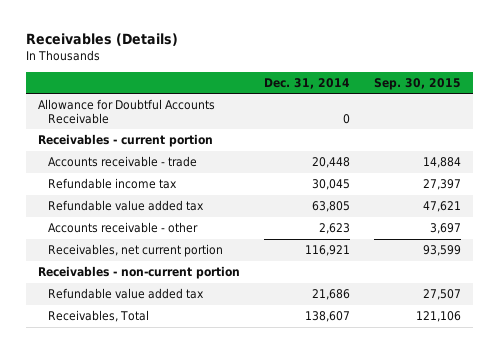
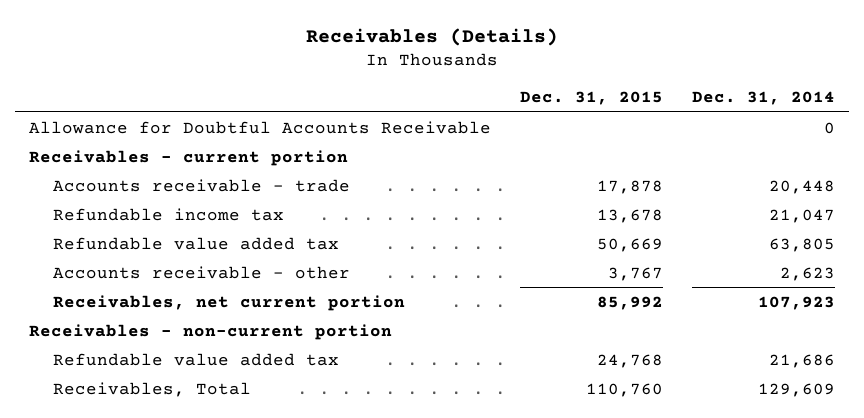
[373,77,461,90] Sep. 30, 2015 -> none
none -> [519,91,663,106] Dec. 31, 2015
[311,179,350,191] 30,045 -> [768,208,835,223] 21,047
[304,245,350,257] 116,921 -> [757,295,835,310] 107,923
[304,311,350,323] 138,607 -> [757,382,835,397] 129,609

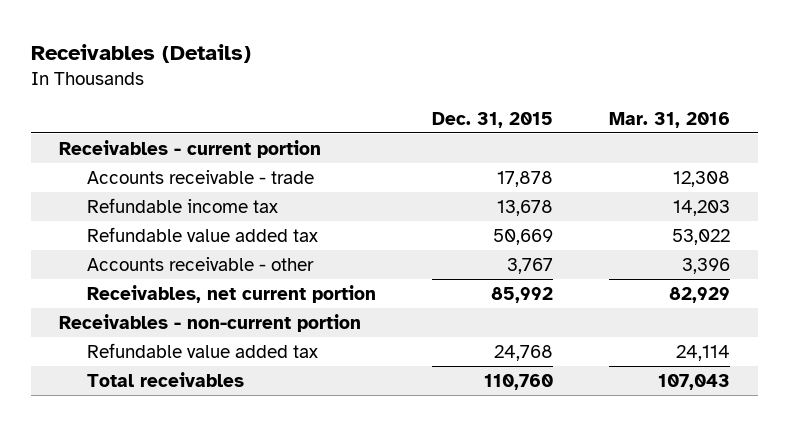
[691,91,835,106] Dec. 31, 2014 -> none
none -> [609,111,731,128] Mar. 31, 2016
[29,120,492,134] Allowance for Doubtful Accounts Receivable -> none
[53,381,252,397] Receivables, Total -> [86,371,244,387] Total receivables

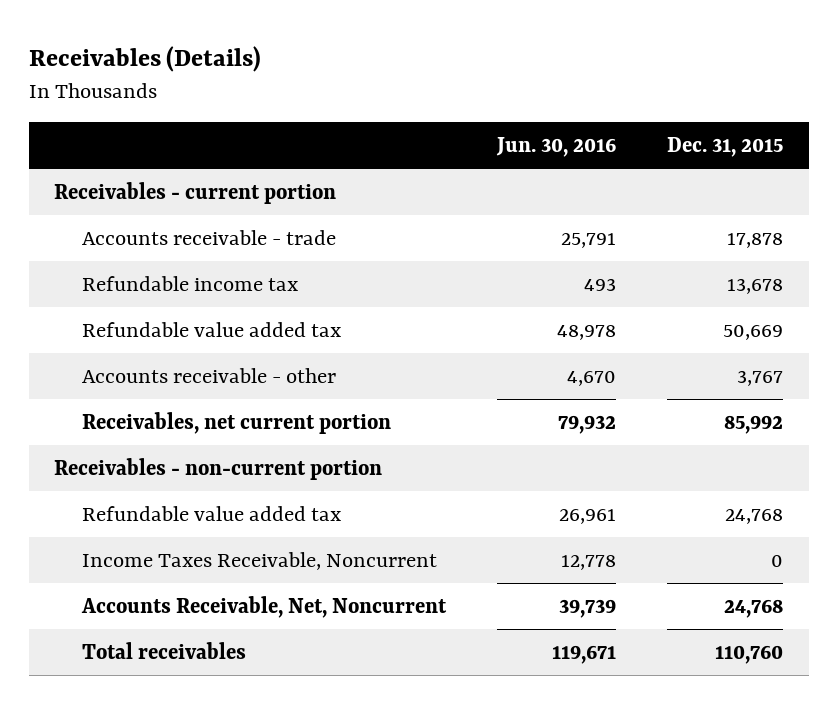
[609,111,731,128] Mar. 31, 2016 -> none
none -> [495,137,616,158] Jun. 30, 2016
none -> [81,551,437,570] Income Taxes Receivable, Noncurrent
none -> [80,595,447,618] Accounts Receivable, Net, Noncurrent

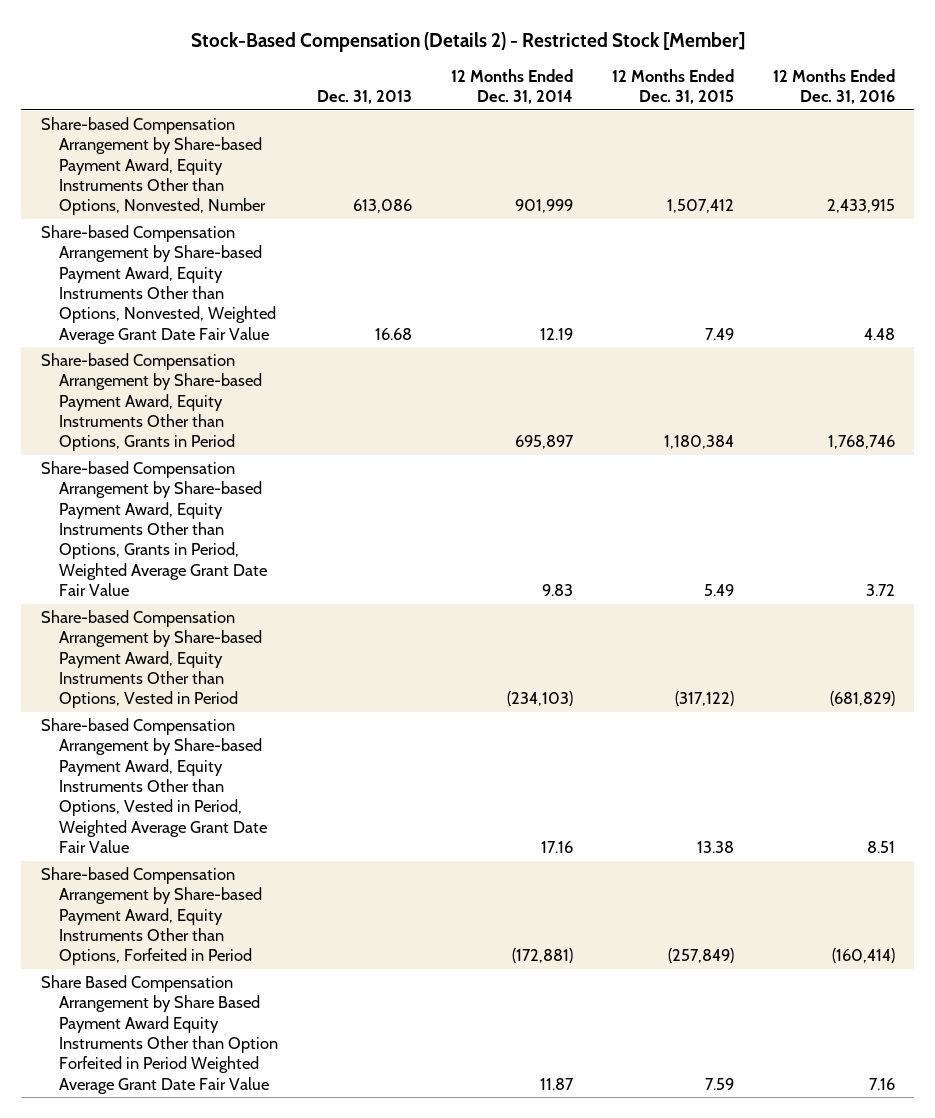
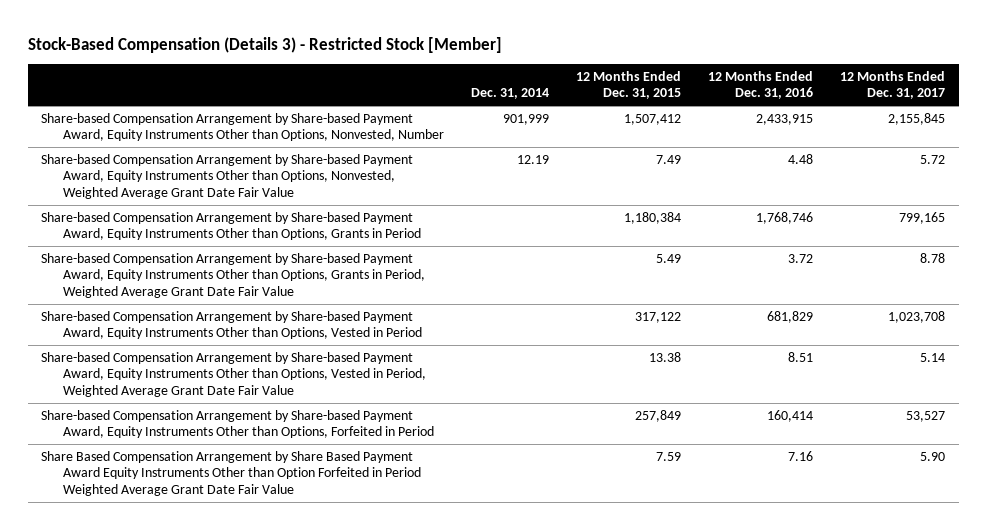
[190,31,745,52] Stock-Based Compensation (Details 2) - Restricted Stock [Member] -> [27,36,502,53] Stock-Based Compensation (Details 3) - Restricted Stock [Member]
[316,90,412,105] Dec. 31, 2013 -> none
[450,69,573,105] 12 Months Ended Dec. 31, 2014 -> none
none -> [470,88,549,100] Dec. 31, 2014
none -> [840,70,946,100] 12 Months Ended Dec. 31, 2017
[674,691,734,707] (317,122) -> [635,311,682,323] 317,122
[829,691,895,707] (681,829) -> [767,310,814,323] 681,829
[667,948,734,964] (257,849) -> [635,409,682,422] 257,849
[831,948,895,964] (160,414) -> [767,409,814,422] 160,414

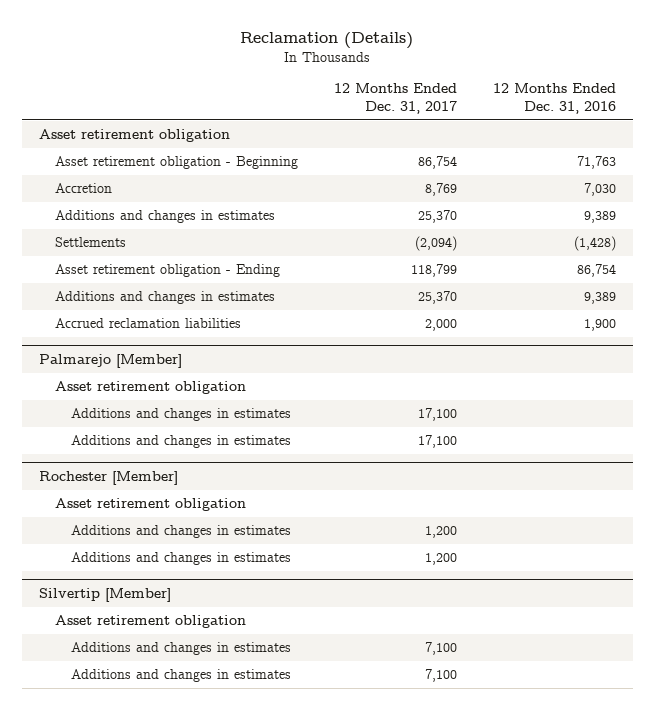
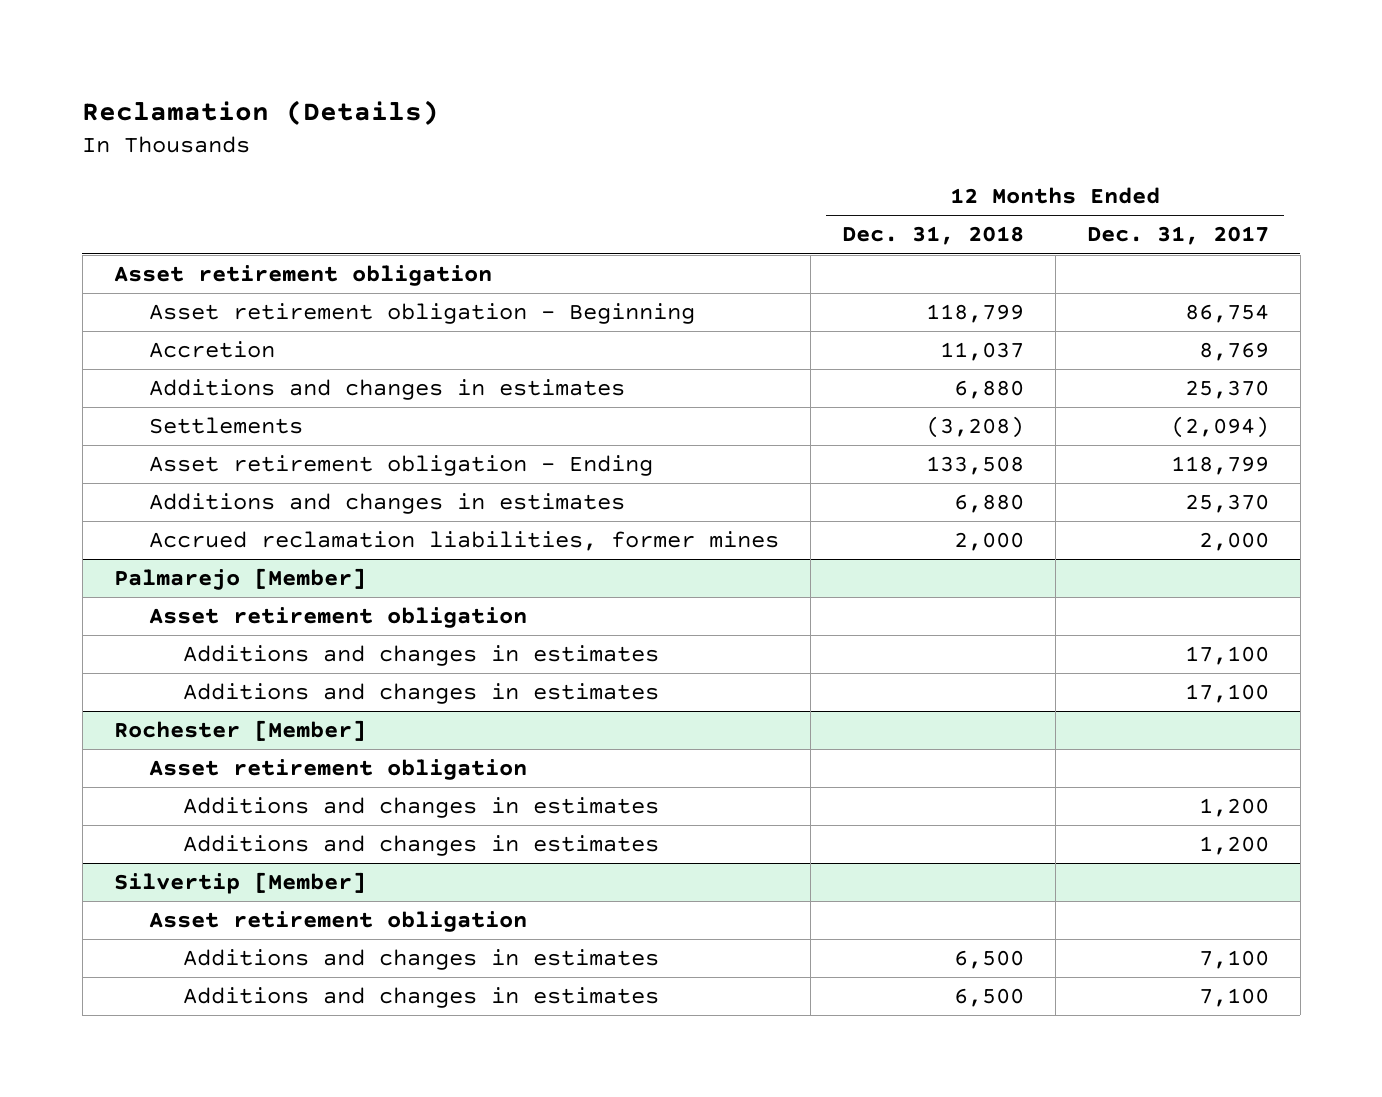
[492,83,616,114] 12 Months Ended Dec. 31, 2016 -> none
none -> [841,226,1024,246] Dec. 31, 2018
[55,318,242,329] Accrued reclamation liabilities -> [148,531,779,552] Accrued reclamation liabilities, former mines

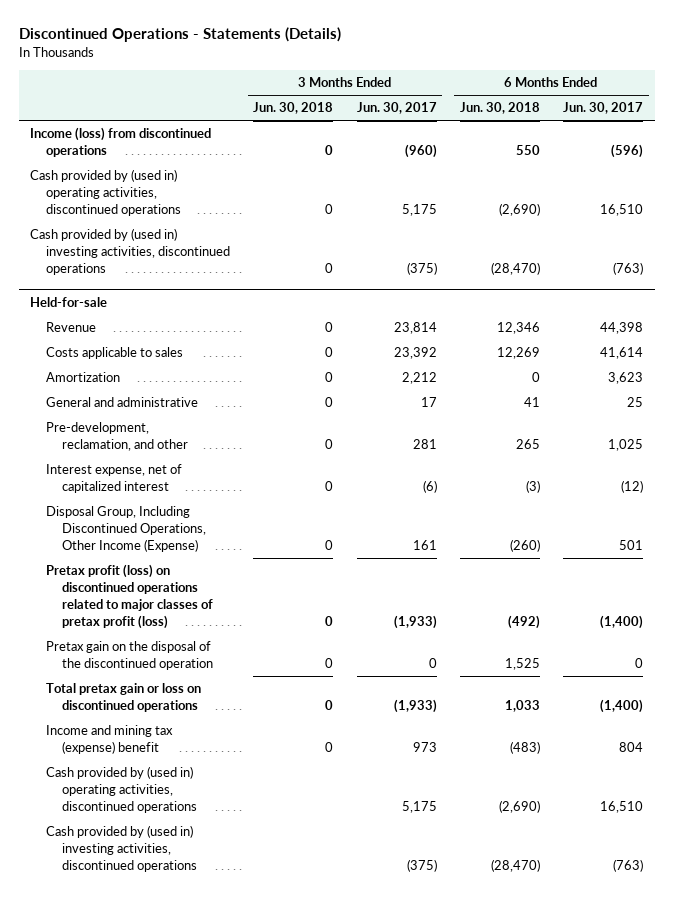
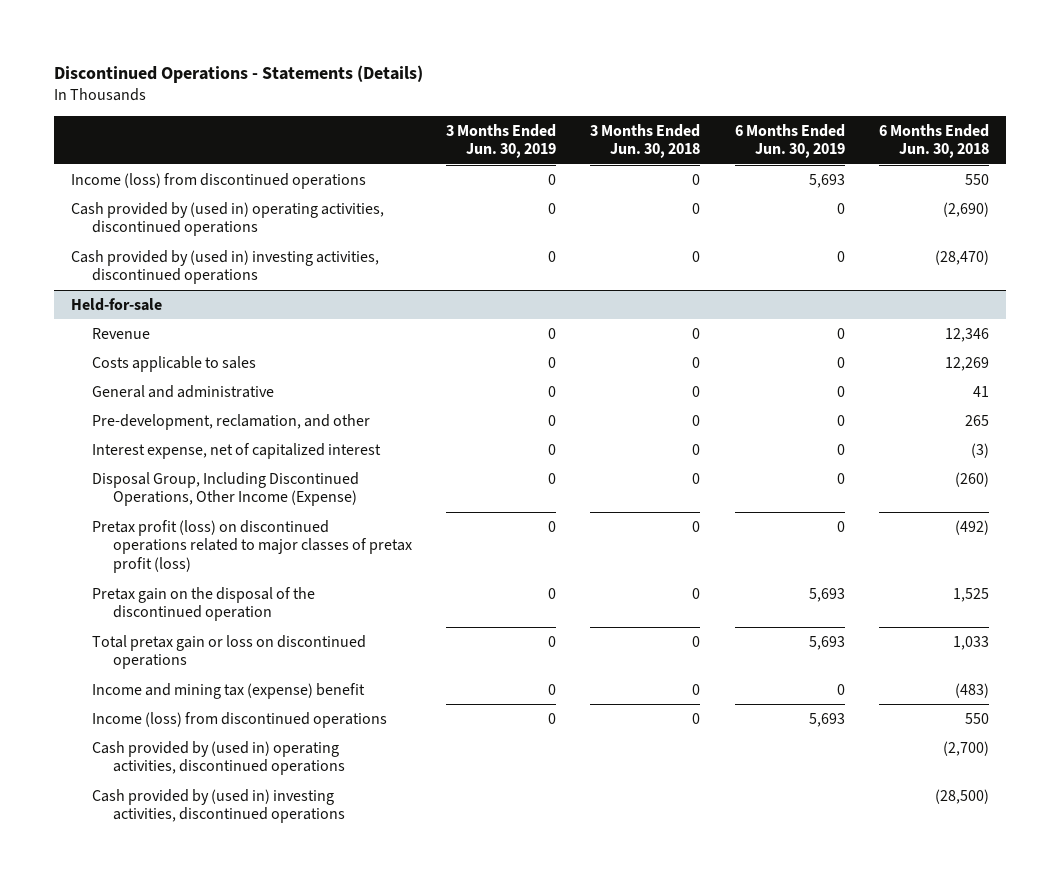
[356,102,437,115] Jun. 30, 2017 -> none
[563,102,644,115] Jun. 30, 2017 -> none
none -> [446,123,557,159] 3 Months Ended Jun. 30, 2019
none -> [734,123,845,159] 6 Months Ended Jun. 30, 2019
[46,372,121,383] Amortization -> none
none -> [92,711,388,728] Income (loss) from discontinued operations
[498,800,540,814] (2,690) -> [942,740,989,756] (2,700)
[490,859,540,873] (28,470) -> [934,788,989,804] (28,500)

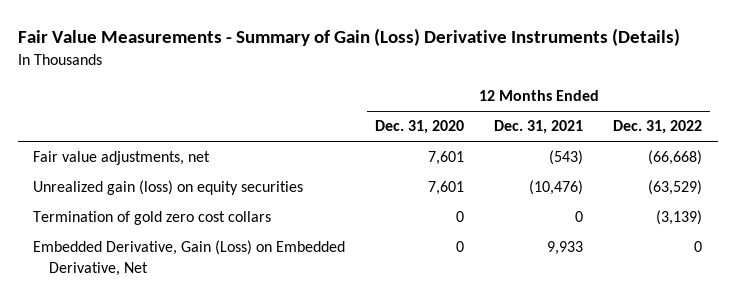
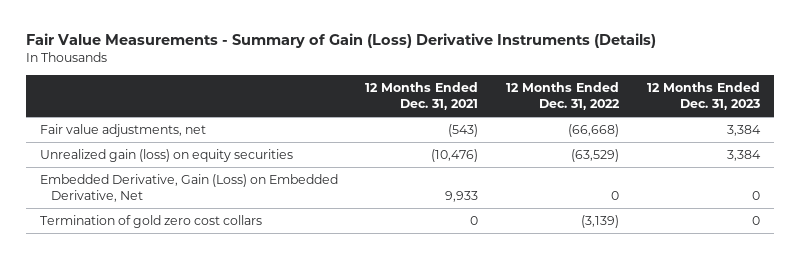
[374,120,464,135] Dec. 31, 2020 -> none
none -> [646,81,760,111] 12 Months Ended Dec. 31, 2023
[32,211,271,226] Termination of gold zero cost collars -> [39,214,262,228] Termination of gold zero cost collars

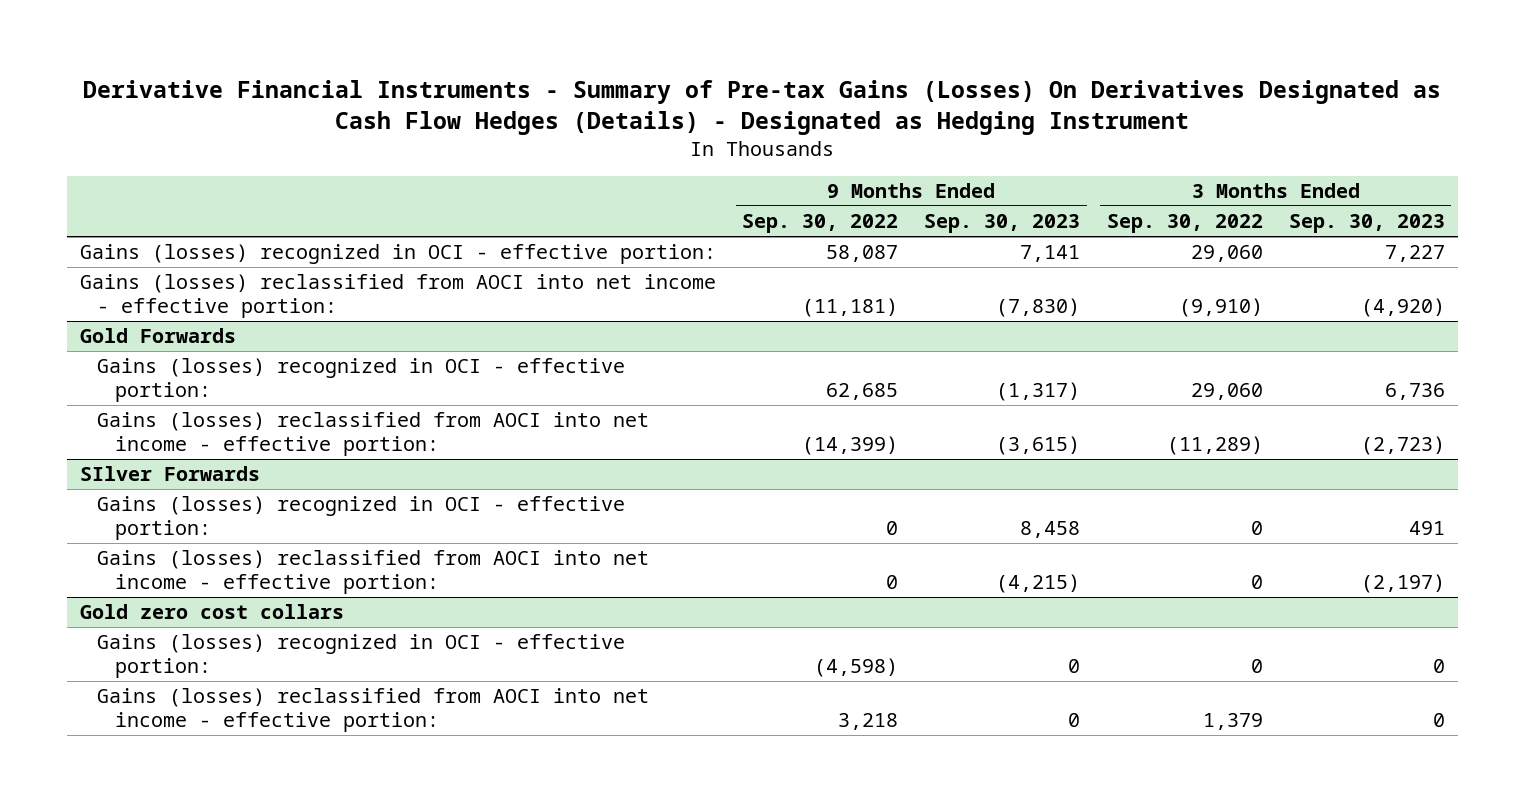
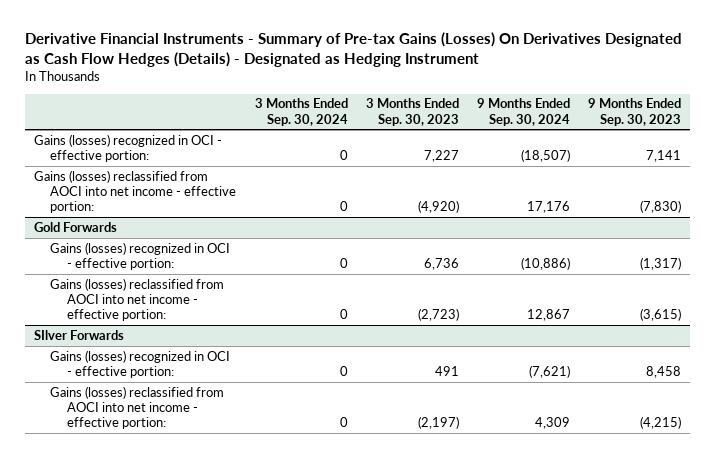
[742,214,899,234] Sep. 30, 2022 -> none
[1106,214,1263,234] Sep. 30, 2022 -> none
none -> [254,98,348,126] 3 Months Ended Sep. 30, 2024
none -> [476,98,570,126] 9 Months Ended Sep. 30, 2024
[79,604,344,620] Gold zero cost collars -> none
[97,634,626,679] Gains (losses) recognized in OCI - effective portion: -> none
[97,688,650,733] Gains (losses) reclassified from AOCI into net income - effective portion: -> none

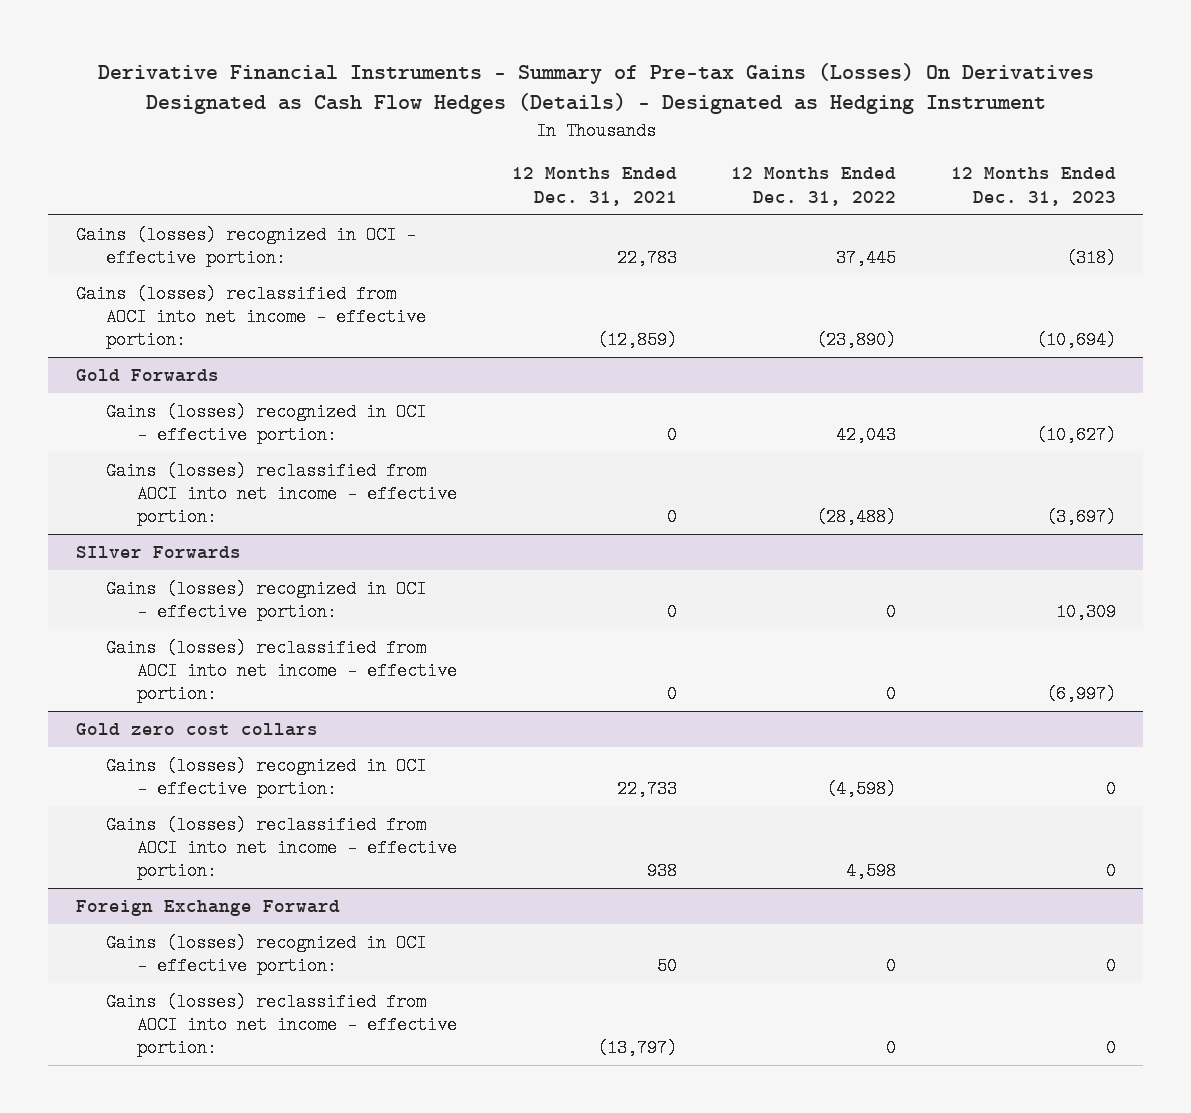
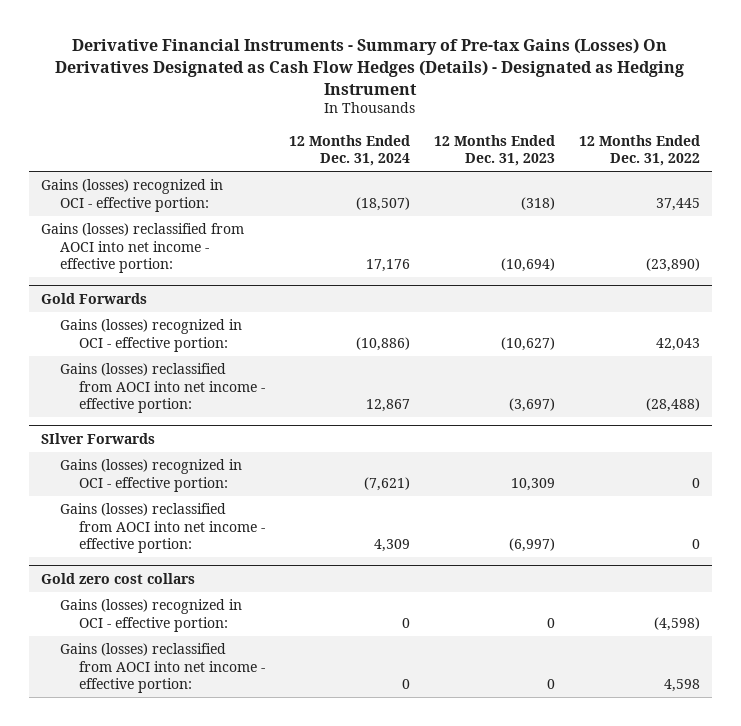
[511,167,677,206] 12 Months Ended Dec. 31, 2021 -> none
none -> [288,134,410,167] 12 Months Ended Dec. 31, 2024
[75,900,340,917] Foreign Exchange Forward -> none
[106,934,427,976] Gains (losses) recognized in OCI - effective portion: -> none
[106,993,457,1058] Gains (losses) reclassified from AOCI into net income - effective portion: -> none

